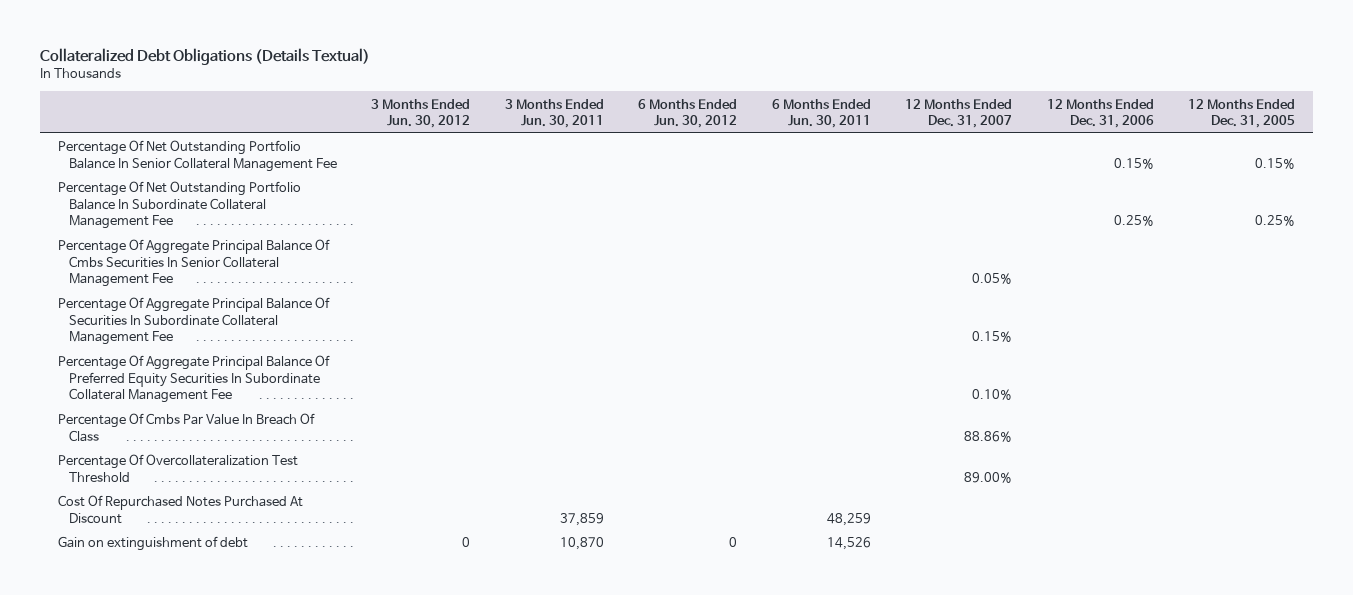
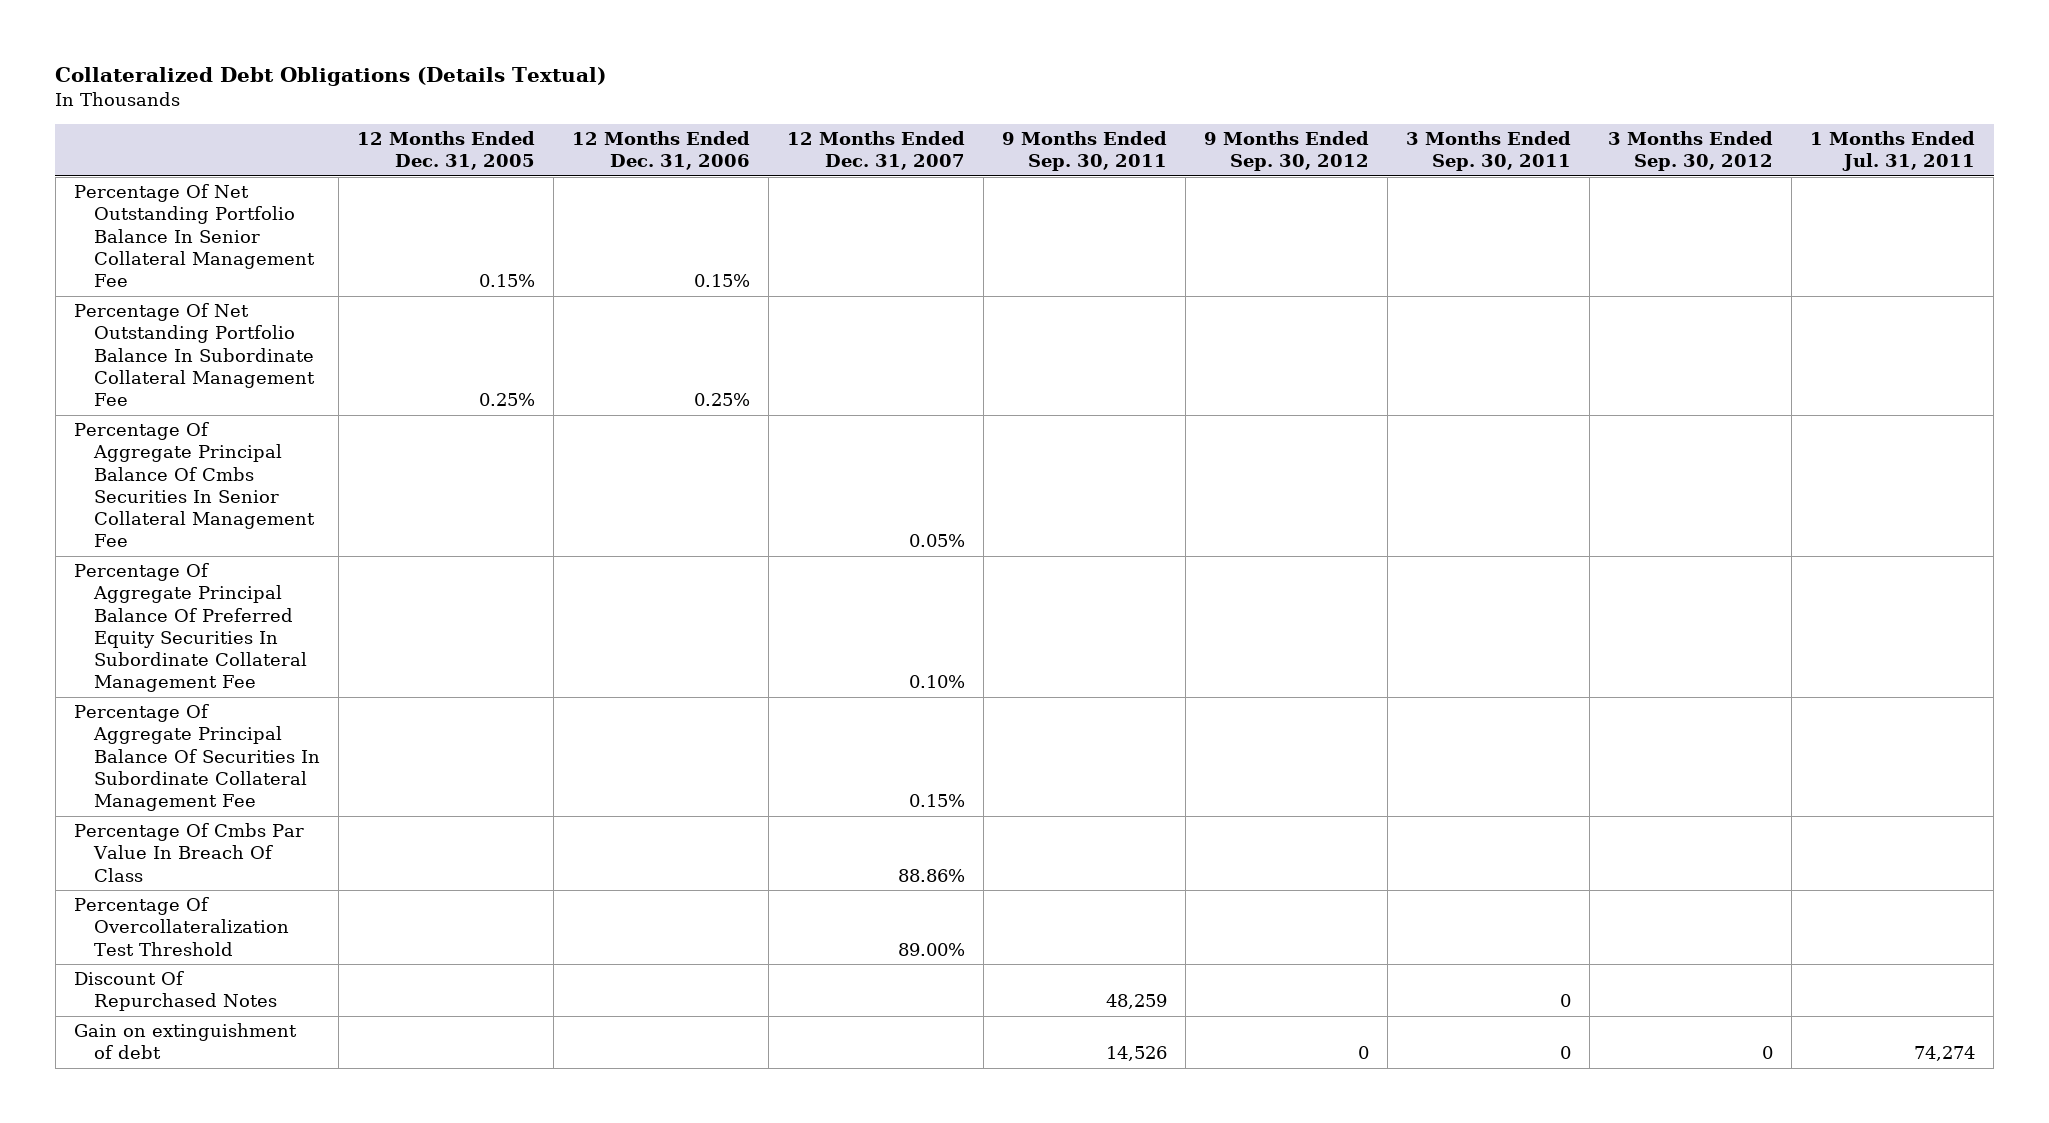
[371,98,471,128] 3 Months Ended Jun. 30, 2012 -> none
[504,98,604,128] 3 Months Ended Jun. 30, 2011 -> none
[638,98,738,128] 6 Months Ended Jun. 30, 2012 -> none
[771,98,871,128] 6 Months Ended Jun. 30, 2011 -> none
none -> [1002,130,1168,172] 9 Months Ended Sep. 30, 2011
none -> [1204,130,1370,172] 9 Months Ended Sep. 30, 2012
none -> [1406,130,1572,172] 3 Months Ended Sep. 30, 2011
none -> [1608,130,1774,172] 3 Months Ended Sep. 30, 2012
none -> [1810,130,1976,172] 1 Months Ended Jul. 31, 2011
[57,297,330,345] Percentage Of Aggregate Principal Balance Of Securities In Subordinate Collateral Management Fee -> [73,704,320,811] Percentage Of Aggregate Principal Balance Of Securities In Subordinate Collateral Management Fee
[57,495,303,524] Cost Of Repurchased Notes Purchased At Discount -> [73,971,277,1012] Discount Of Repurchased Notes

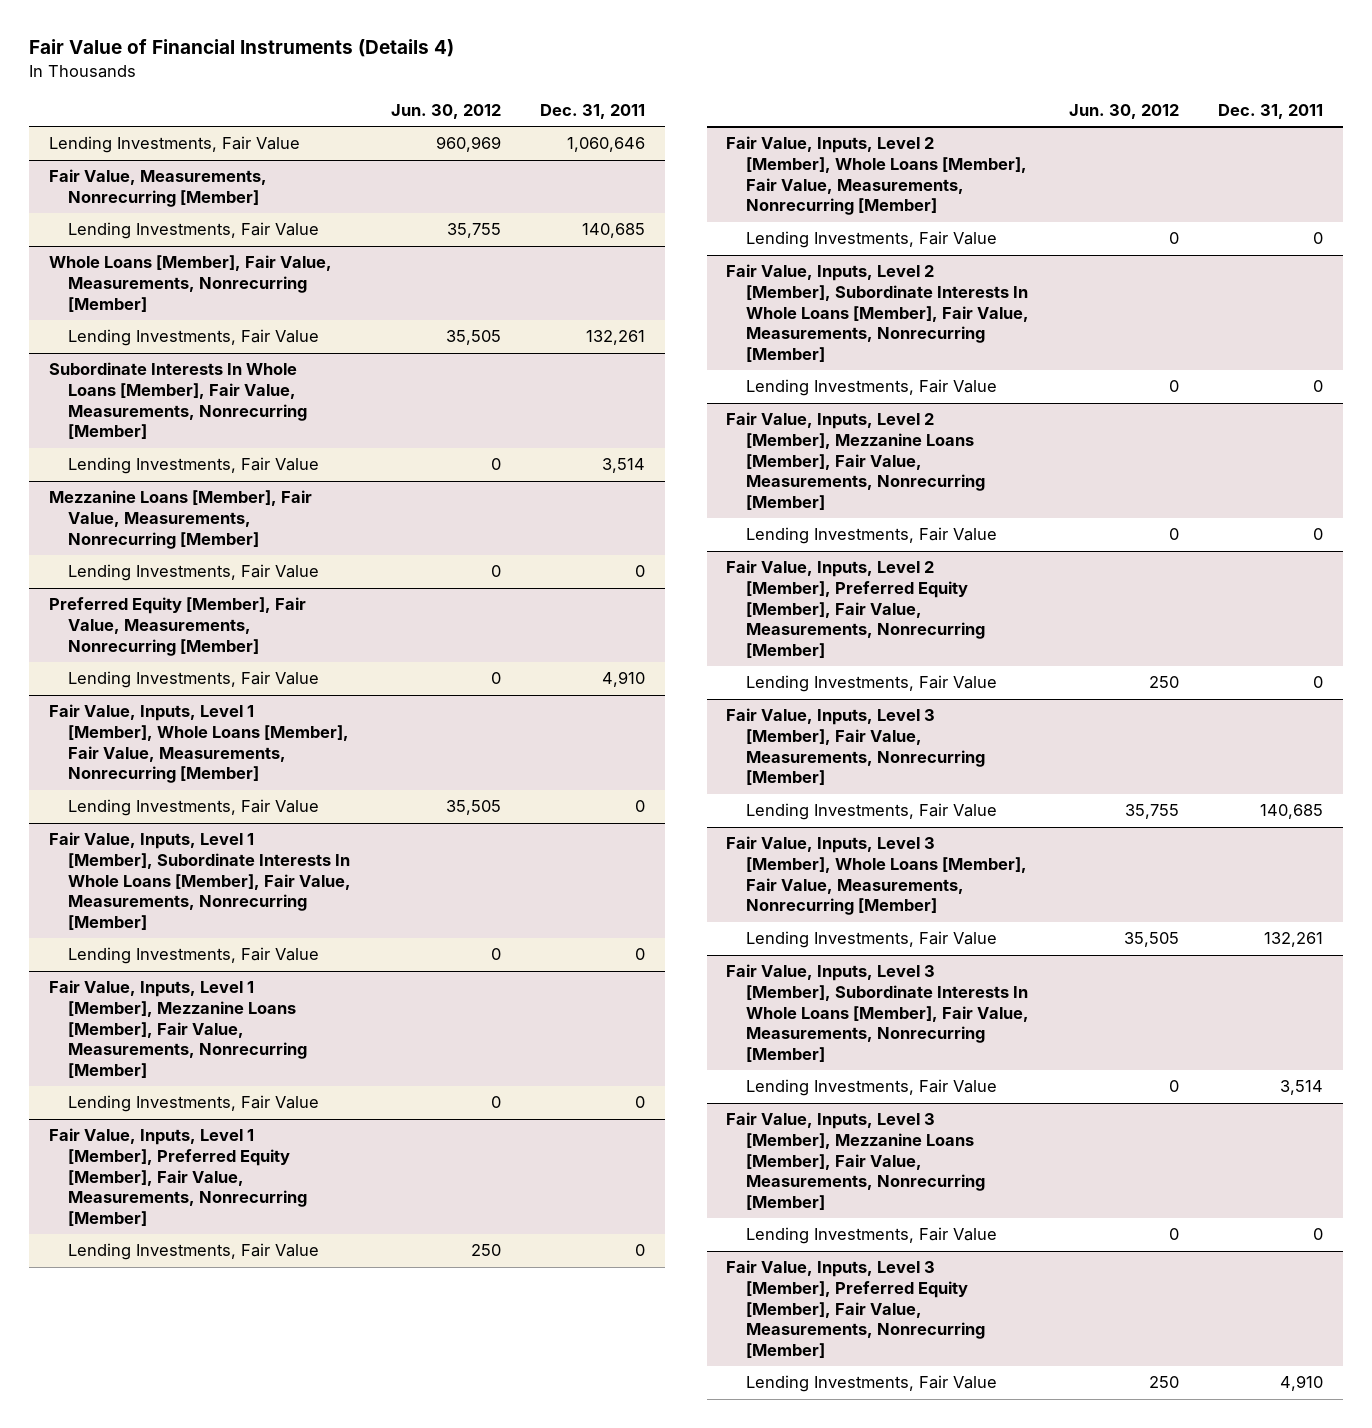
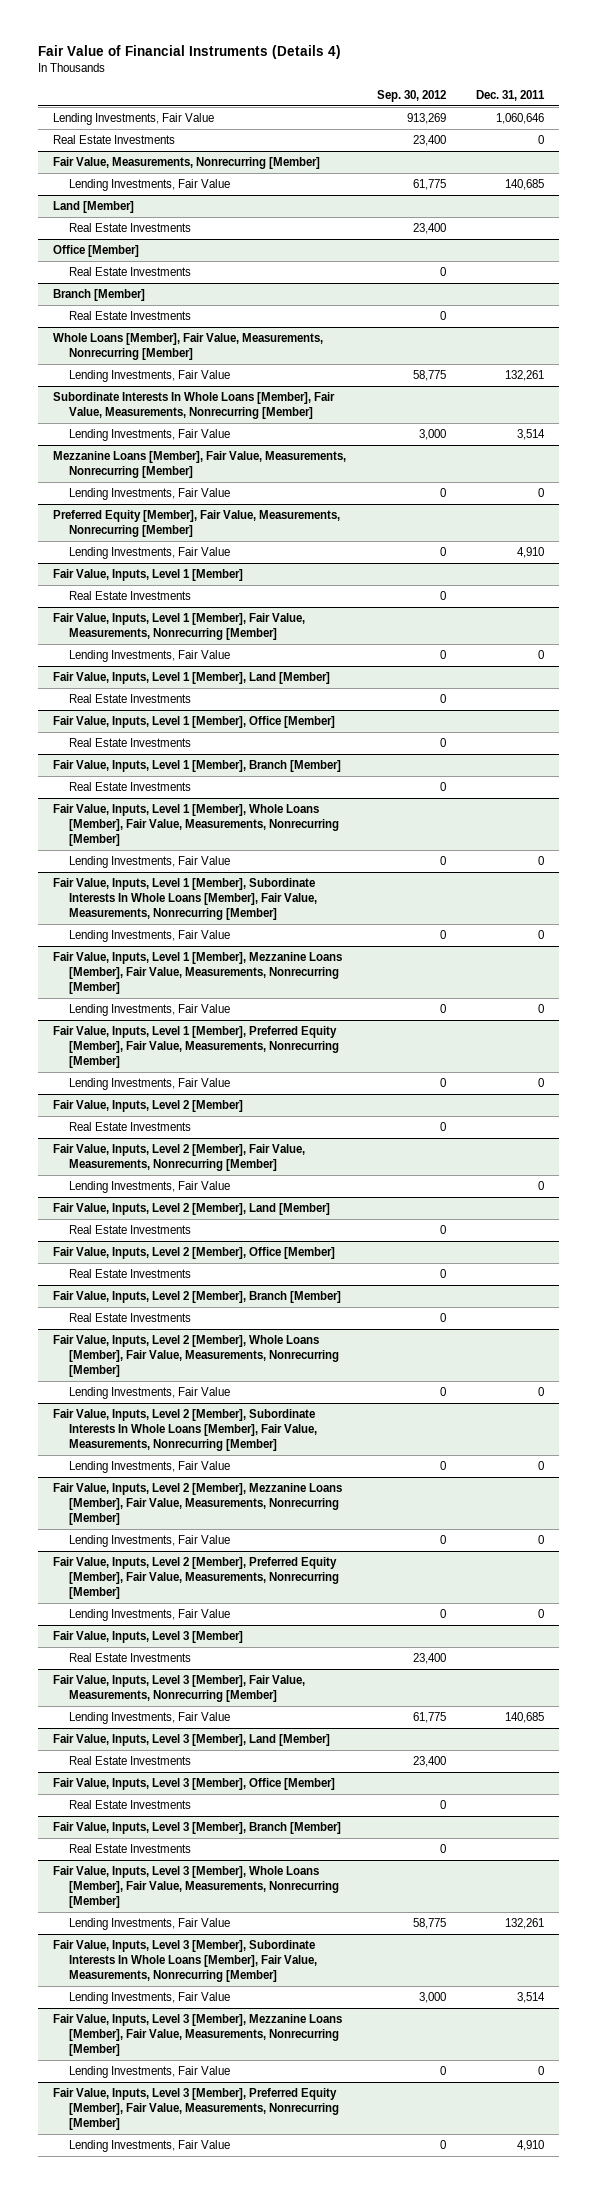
[390,103,501,119] Jun. 30, 2012 -> none
none -> [376,89,446,102] Sep. 30, 2012
none -> [53,135,176,145] Real Estate Investments
none -> [53,201,135,214] Land [Member]
none -> [68,223,191,233] Real Estate Investments
none -> [53,245,140,258] Office [Member]
none -> [68,267,191,277] Real Estate Investments
none -> [53,289,146,302] Branch [Member]
none -> [68,311,191,321] Real Estate Investments
none -> [53,569,244,582] Fair Value, Inputs, Level 1 [Member]
none -> [68,591,191,601] Real Estate Investments
none -> [53,613,306,640] Fair Value, Inputs, Level 1 [Member], Fair Value, Measurements, Nonrecurring [Member]
none -> [68,650,230,663] Lending Investments, Fair Value
none -> [53,672,331,685] Fair Value, Inputs, Level 1 [Member], Land [Member]
none -> [68,694,191,704] Real Estate Investments
none -> [53,716,336,729] Fair Value, Inputs, Level 1 [Member], Office [Member]
none -> [68,738,191,748] Real Estate Investments
none -> [53,760,342,773] Fair Value, Inputs, Level 1 [Member], Branch [Member]
none -> [68,782,191,792] Real Estate Investments
none -> [53,1100,244,1113] Fair Value, Inputs, Level 2 [Member]
none -> [68,1122,191,1132] Real Estate Investments
none -> [53,1144,306,1171] Fair Value, Inputs, Level 2 [Member], Fair Value, Measurements, Nonrecurring [Member]
none -> [68,1181,230,1194] Lending Investments, Fair Value
none -> [53,1203,331,1216] Fair Value, Inputs, Level 2 [Member], Land [Member]
none -> [68,1225,191,1235] Real Estate Investments
none -> [53,1247,336,1260] Fair Value, Inputs, Level 2 [Member], Office [Member]
none -> [68,1269,191,1279] Real Estate Investments
none -> [53,1291,342,1304] Fair Value, Inputs, Level 2 [Member], Branch [Member]
none -> [68,1313,191,1323] Real Estate Investments
none -> [53,1631,244,1644] Fair Value, Inputs, Level 3 [Member]
none -> [68,1653,191,1663] Real Estate Investments
none -> [53,1734,331,1747] Fair Value, Inputs, Level 3 [Member], Land [Member]
none -> [68,1756,191,1766] Real Estate Investments
none -> [53,1778,336,1791] Fair Value, Inputs, Level 3 [Member], Office [Member]
none -> [68,1800,191,1810] Real Estate Investments
none -> [53,1822,342,1835] Fair Value, Inputs, Level 3 [Member], Branch [Member]
none -> [68,1844,191,1854] Real Estate Investments

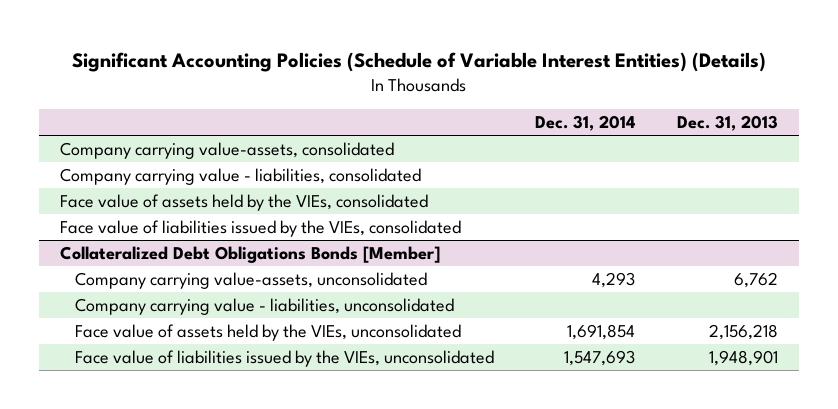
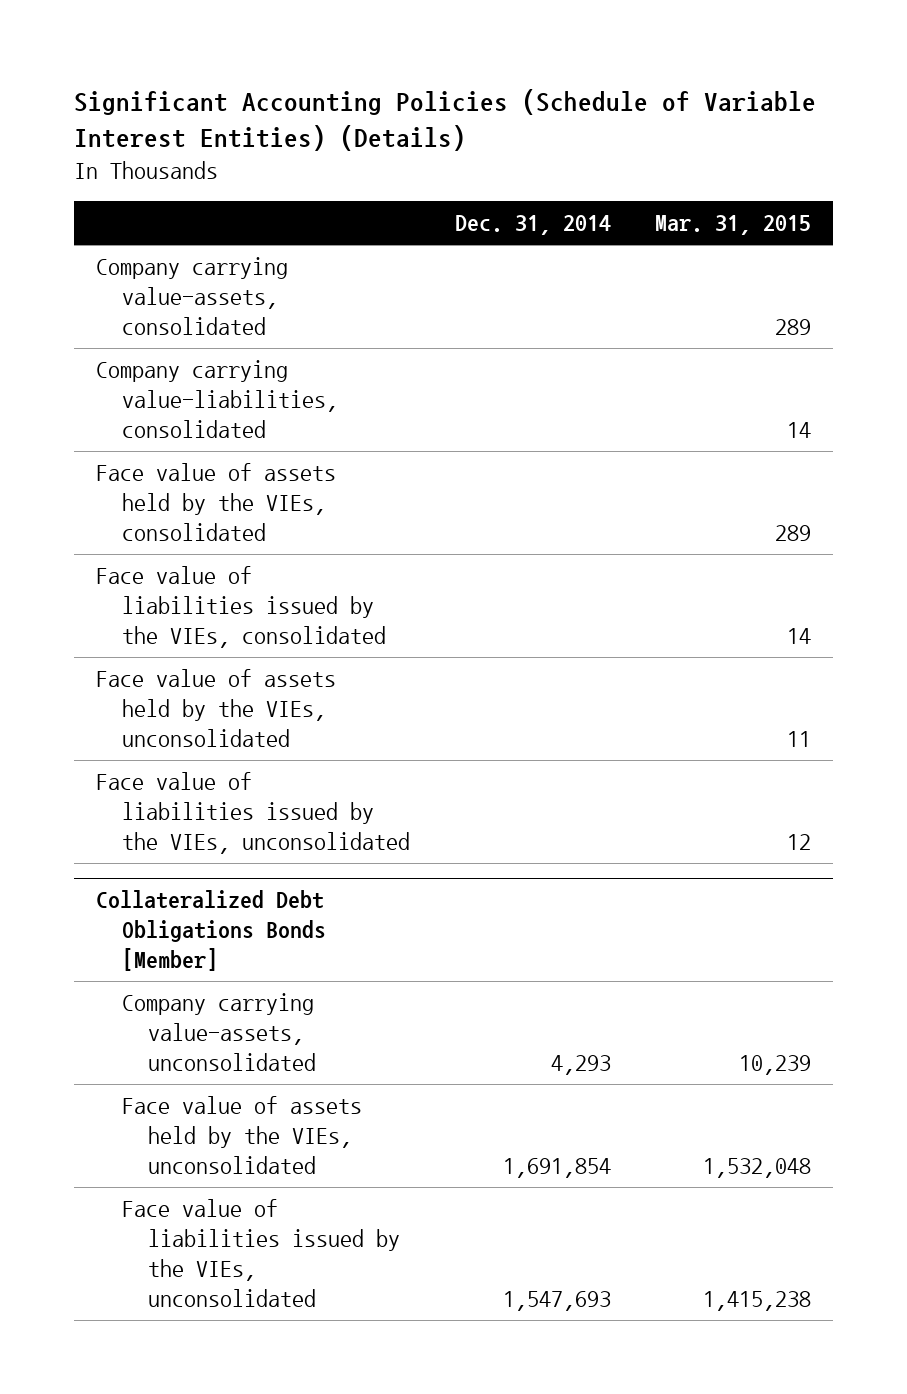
[676,115,778,132] Dec. 31, 2013 -> none
none -> [655,215,812,236] Mar. 31, 2015
[59,167,421,185] Company carrying value - liabilities, consolidated -> [96,359,339,439] Company carrying value-liabilities, consolidated
none -> [96,668,337,748] Face value of assets held by the VIEs, unconsolidated
none -> [96,771,411,855] Face value of liabilities issued by the VIEs, unconsolidated
[74,297,454,315] Company carrying value - liabilities, unconsolidated -> none

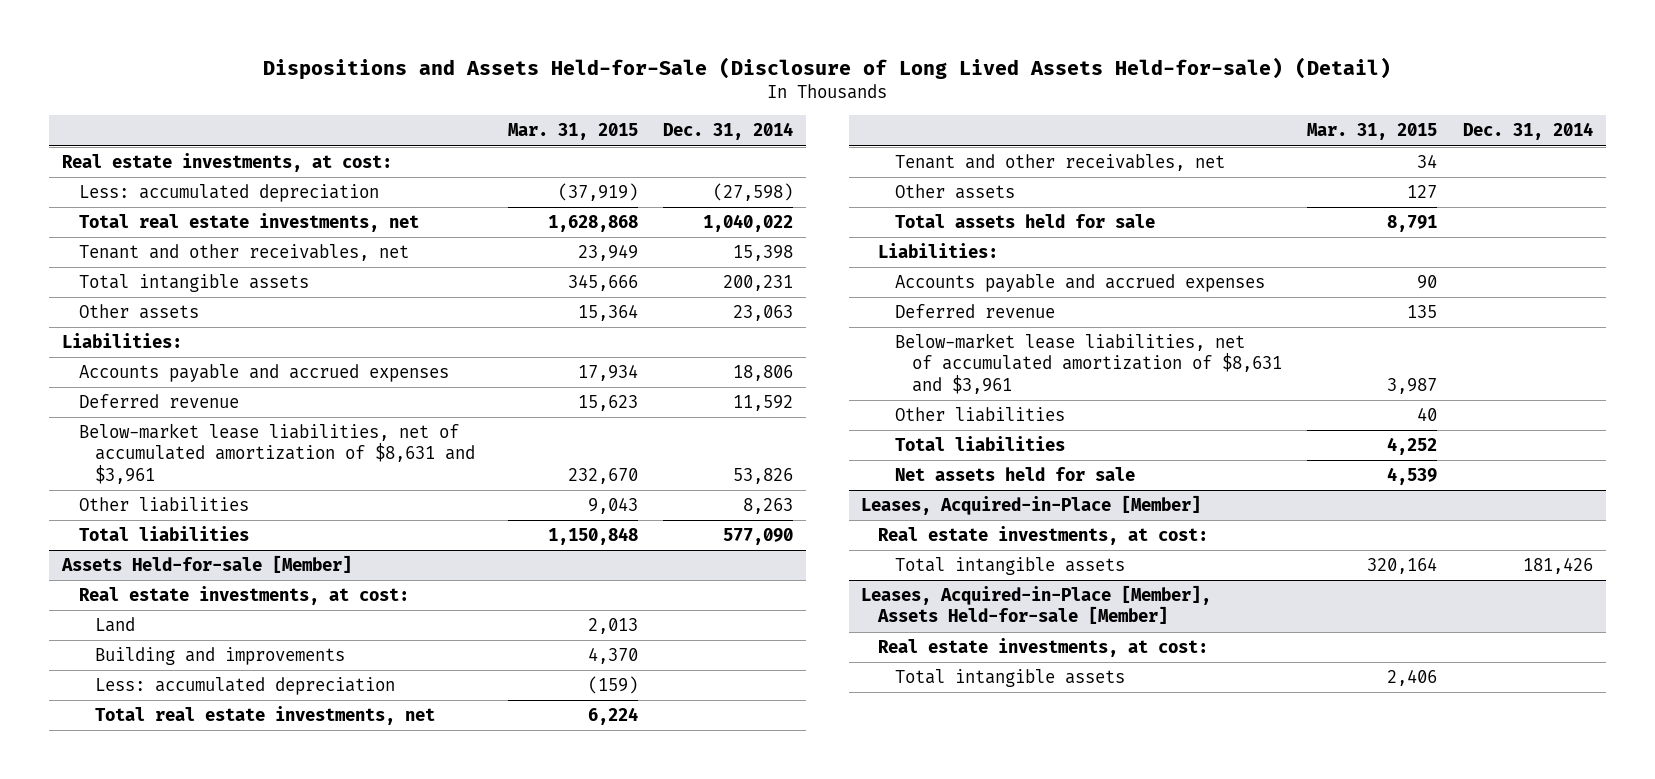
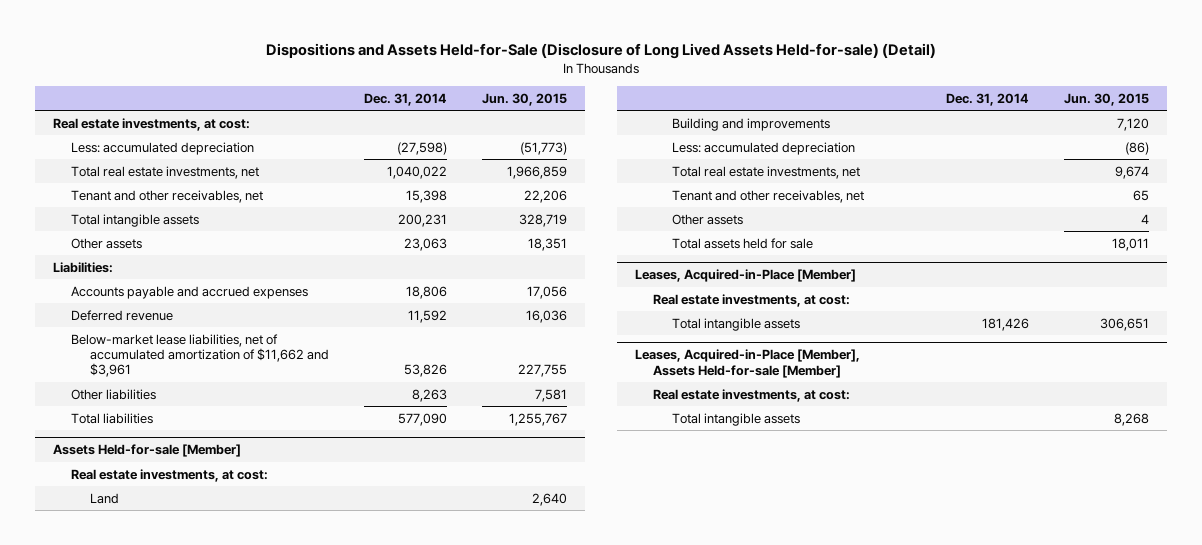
[507,123,638,141] Mar. 31, 2015 -> none
none -> [482,92,568,106] Jun. 30, 2015
[78,423,476,484] Below-market lease liabilities, net of accumulated amortization of $8,631 and $3,961 -> [71,333,329,378] Below-market lease liabilities, net of accumulated amortization of $11,662 and $3,961
[878,243,999,259] Liabilities: -> none
[894,274,1265,293] Accounts payable and accrued expenses -> none
[894,304,1055,319] Deferred revenue -> none
[894,333,1282,394] Below-market lease liabilities, net of accumulated amortization of $8,631 and $3,961 -> none
[894,407,1065,423] Other liabilities -> none
[894,436,1065,452] Total liabilities -> none
[894,467,1135,482] Net assets held for sale -> none

